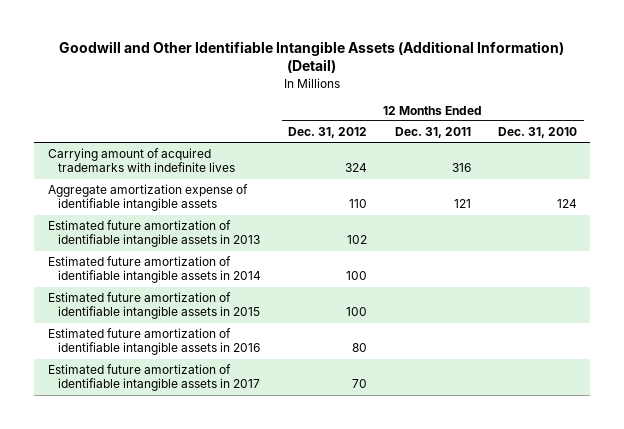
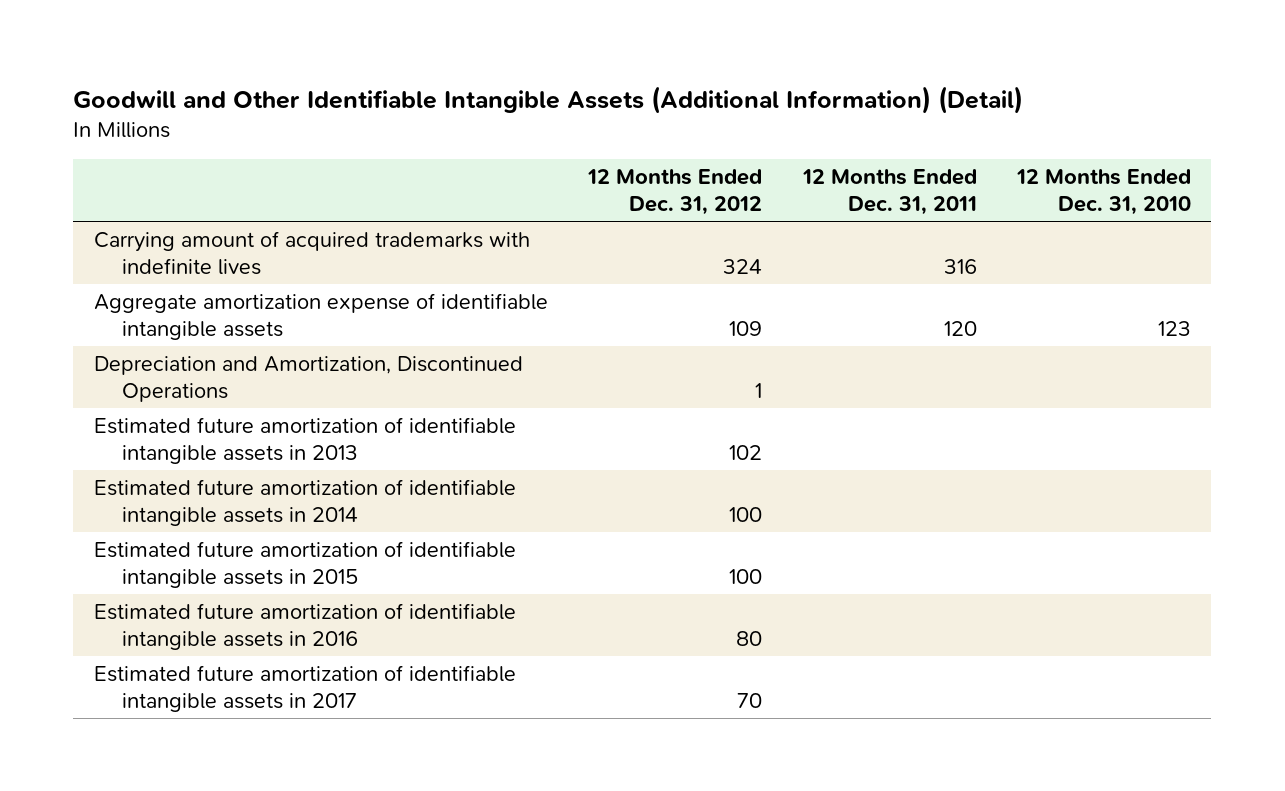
[349,199,368,209] 110 -> [729,321,763,337] 109
[453,199,471,209] 121 -> [943,321,977,337] 120
[556,199,577,209] 124 -> [1158,321,1192,337] 123
none -> [93,355,523,403] Depreciation and Amortization, Discontinued Operations

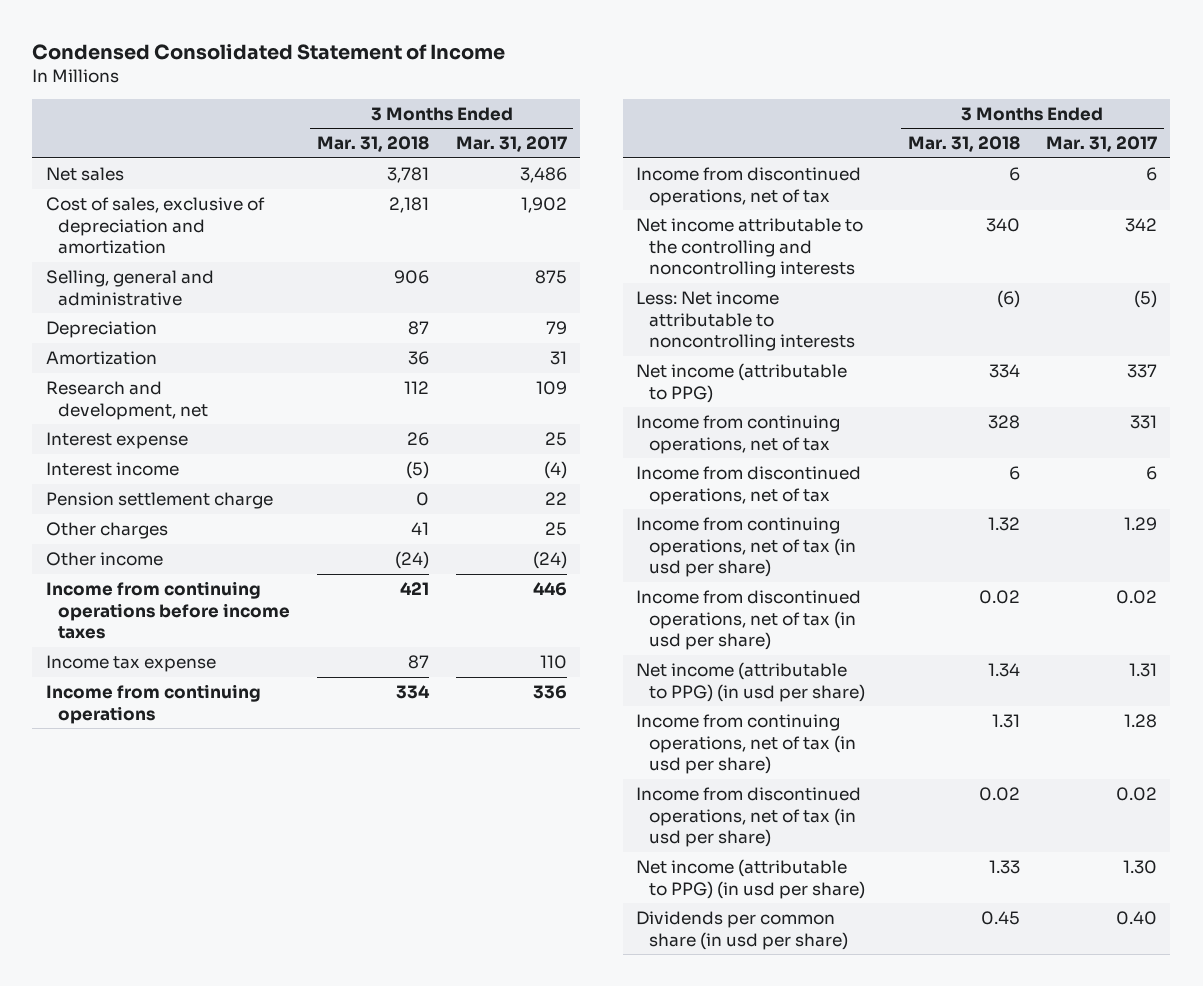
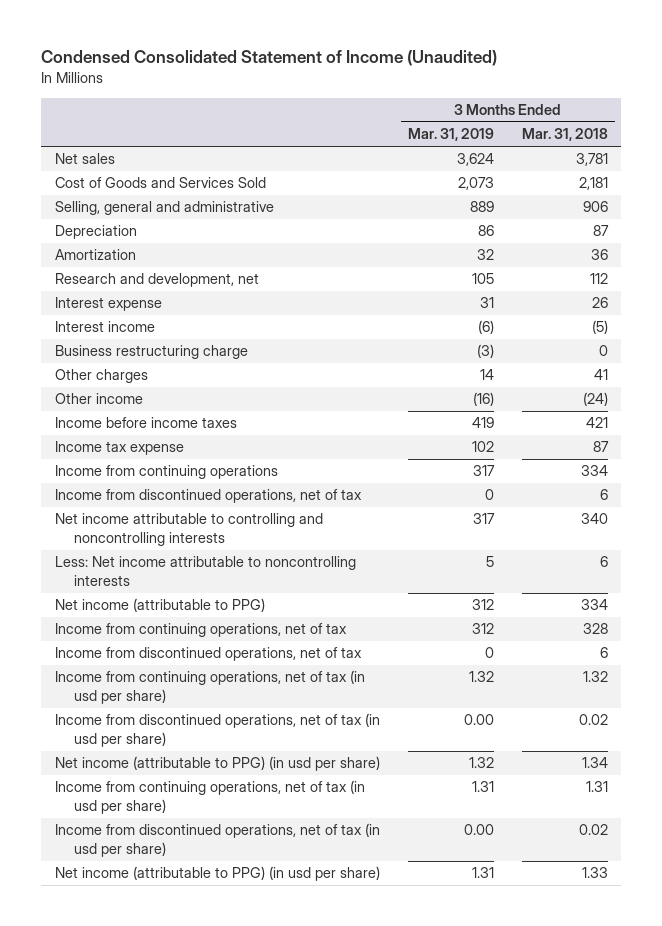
[32,43,506,60] Condensed Consolidated Statement of Income -> [40,50,497,67] Condensed Consolidated Statement of Income (Unaudited)
[455,136,567,153] Mar. 31, 2017 -> none
none -> [407,128,494,142] Mar. 31, 2019
[45,197,265,255] Cost of sales, exclusive of depreciation and amortization -> [54,177,266,189] Cost of Goods and Services Sold
[45,492,273,510] Pension settlement charge -> none
none -> [54,345,248,360] Business restructuring charge
[45,581,291,640] Income from continuing operations before income taxes -> [54,417,237,429] Income before income taxes
[635,218,863,279] Net income attributable to the controlling and noncontrolling interests -> [54,513,323,547] Net income attributable to controlling and noncontrolling interests
[996,290,1020,309] (6) -> [599,556,608,568] 6
[635,911,848,950] Dividends per common share (in usd per share) -> none

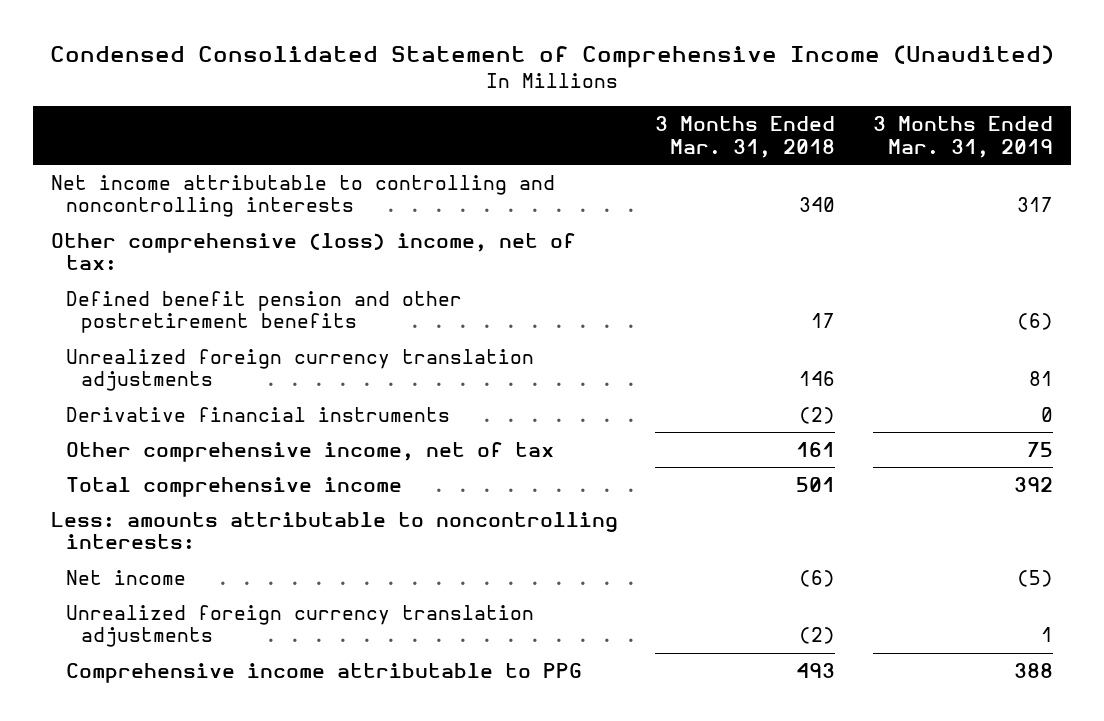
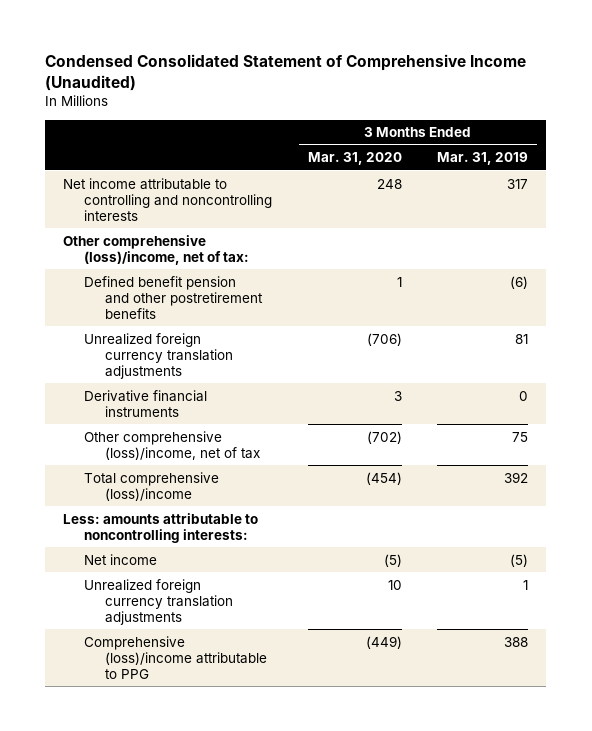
[655,116,836,158] 3 Months Ended Mar. 31, 2018 -> none
none -> [307,152,402,166] Mar. 31, 2020
[51,232,577,271] Other comprehensive (loss) income, net of tax: -> [63,234,250,265] Other comprehensive (loss)/income, net of tax:
[66,441,555,462] Other comprehensive income, net of tax -> [84,430,261,460] Other comprehensive (loss)/income, net of tax
[66,476,403,497] Total comprehensive income -> [84,471,220,501] Total comprehensive (loss)/income
[66,662,583,683] Comprehensive income attributable to PPG -> [84,635,268,679] Comprehensive (loss)/income attributable to PPG

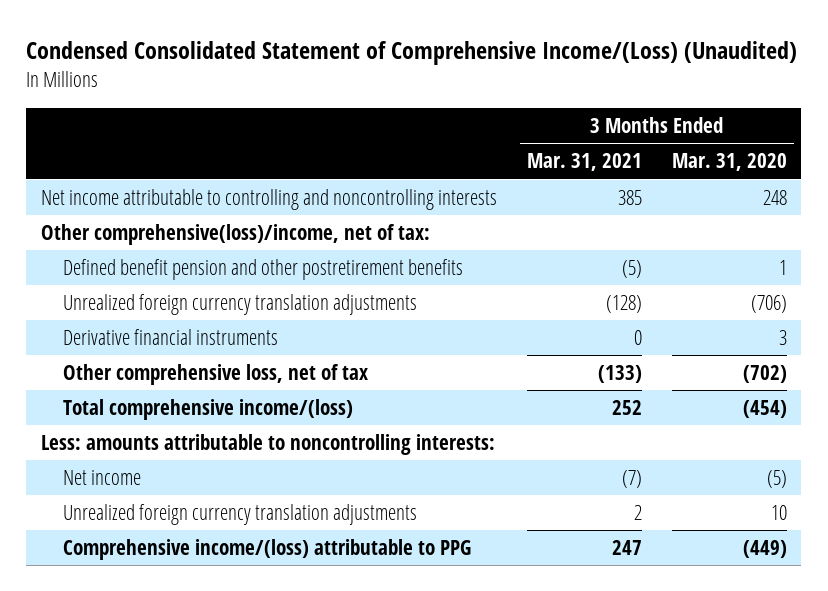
[45,53,527,91] Condensed Consolidated Statement of Comprehensive Income (Unaudited) -> [26,40,798,65] Condensed Consolidated Statement of Comprehensive Income/(Loss) (Unaudited)
[437,152,529,166] Mar. 31, 2019 -> none
none -> [526,153,642,172] Mar. 31, 2021
[63,234,250,265] Other comprehensive (loss)/income, net of tax: -> [41,224,431,246] Other comprehensive(loss)/income, net of tax:
[84,430,261,460] Other comprehensive (loss)/income, net of tax -> [63,364,369,386] Other comprehensive loss, net of tax
[84,471,220,501] Total comprehensive (loss)/income -> [63,399,354,421] Total comprehensive income/(loss)
[84,635,268,679] Comprehensive (loss)/income attributable to PPG -> [63,539,472,561] Comprehensive income/(loss) attributable to PPG

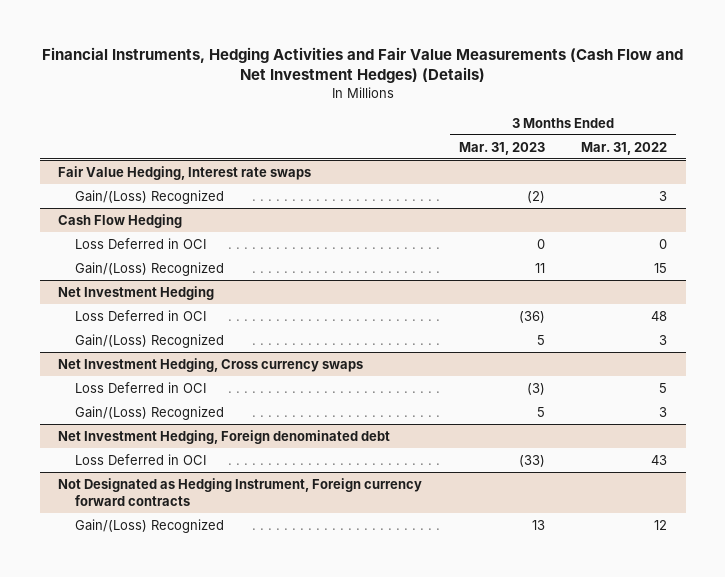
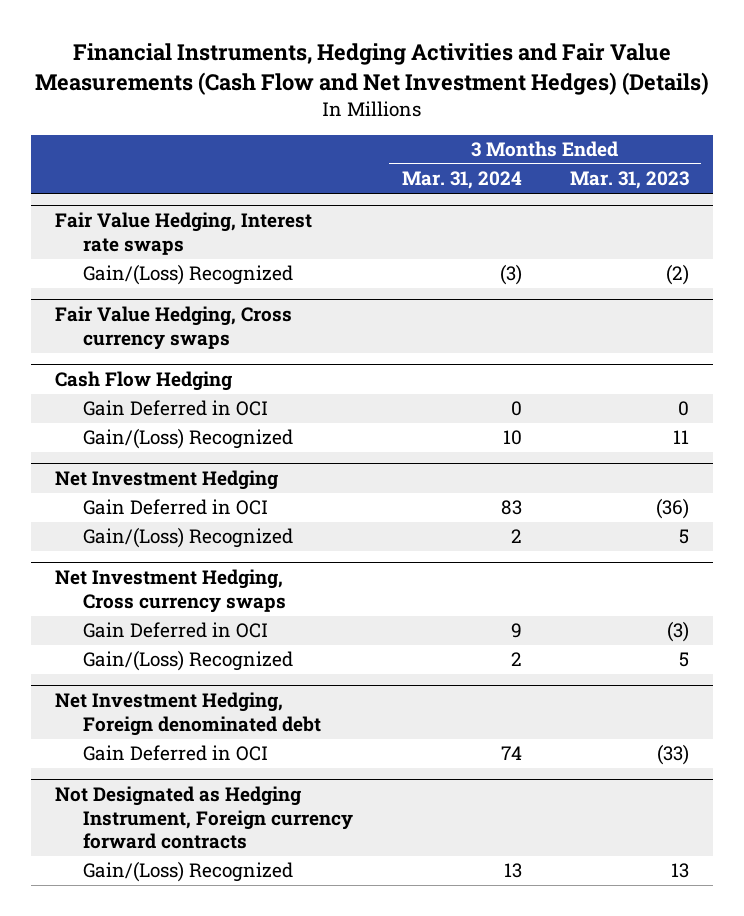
[581,141,668,155] Mar. 31, 2022 -> none
none -> [401,171,522,190] Mar. 31, 2024
none -> [54,306,292,350] Fair Value Hedging, Cross currency swaps
[74,237,206,249] Loss Deferred in OCI -> [83,400,269,417] Gain Deferred in OCI
[74,309,206,321] Loss Deferred in OCI -> [83,499,269,516] Gain Deferred in OCI
[74,381,206,393] Loss Deferred in OCI -> [83,622,269,639] Gain Deferred in OCI
[74,453,206,465] Loss Deferred in OCI -> [83,745,269,762] Gain Deferred in OCI

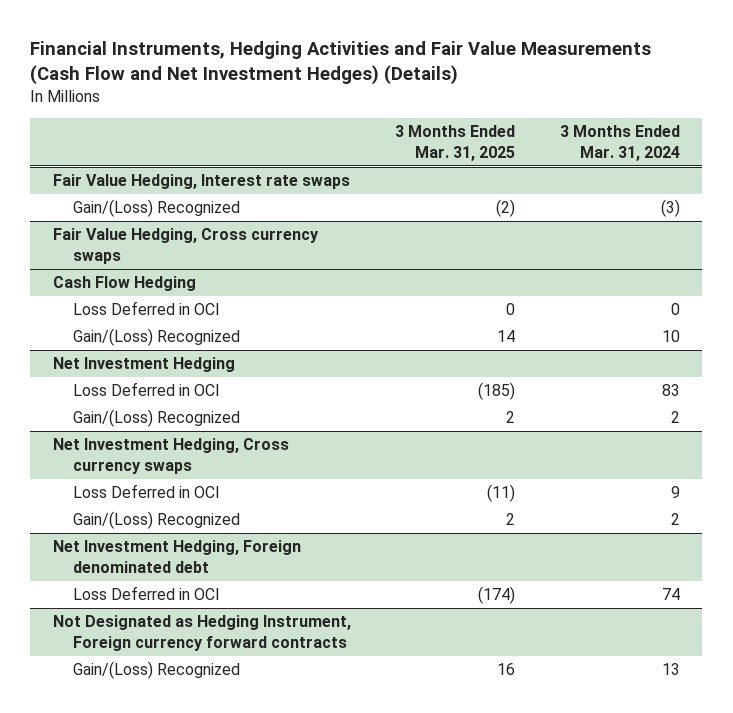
[569,171,689,190] Mar. 31, 2023 -> none
none -> [395,125,516,161] 3 Months Ended Mar. 31, 2025
[83,400,269,417] Gain Deferred in OCI -> [72,301,220,316] Loss Deferred in OCI
[83,499,269,516] Gain Deferred in OCI -> [72,382,220,397] Loss Deferred in OCI
[83,622,269,639] Gain Deferred in OCI -> [72,484,220,499] Loss Deferred in OCI
[83,745,269,762] Gain Deferred in OCI -> [72,586,220,601] Loss Deferred in OCI

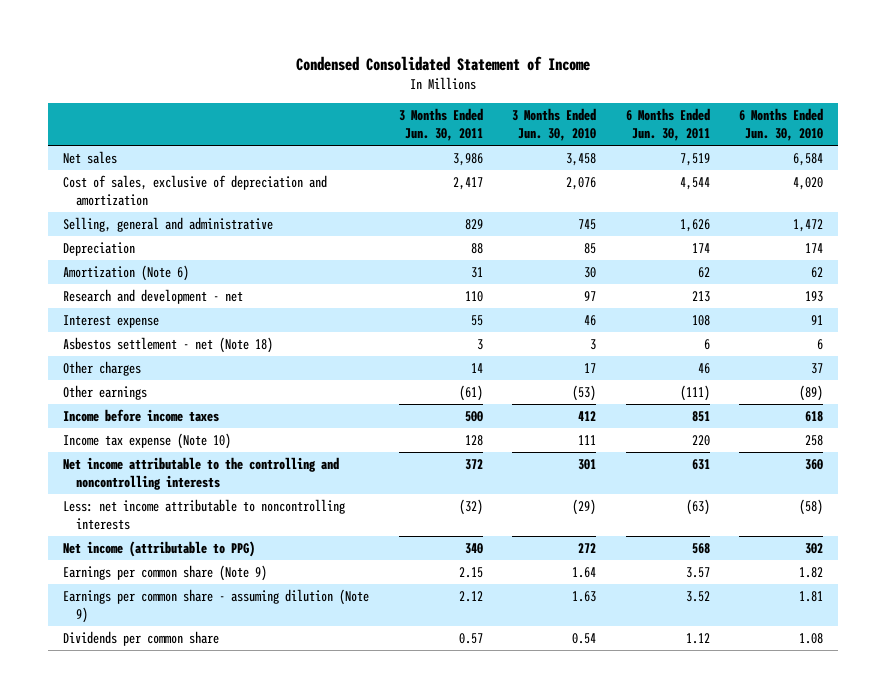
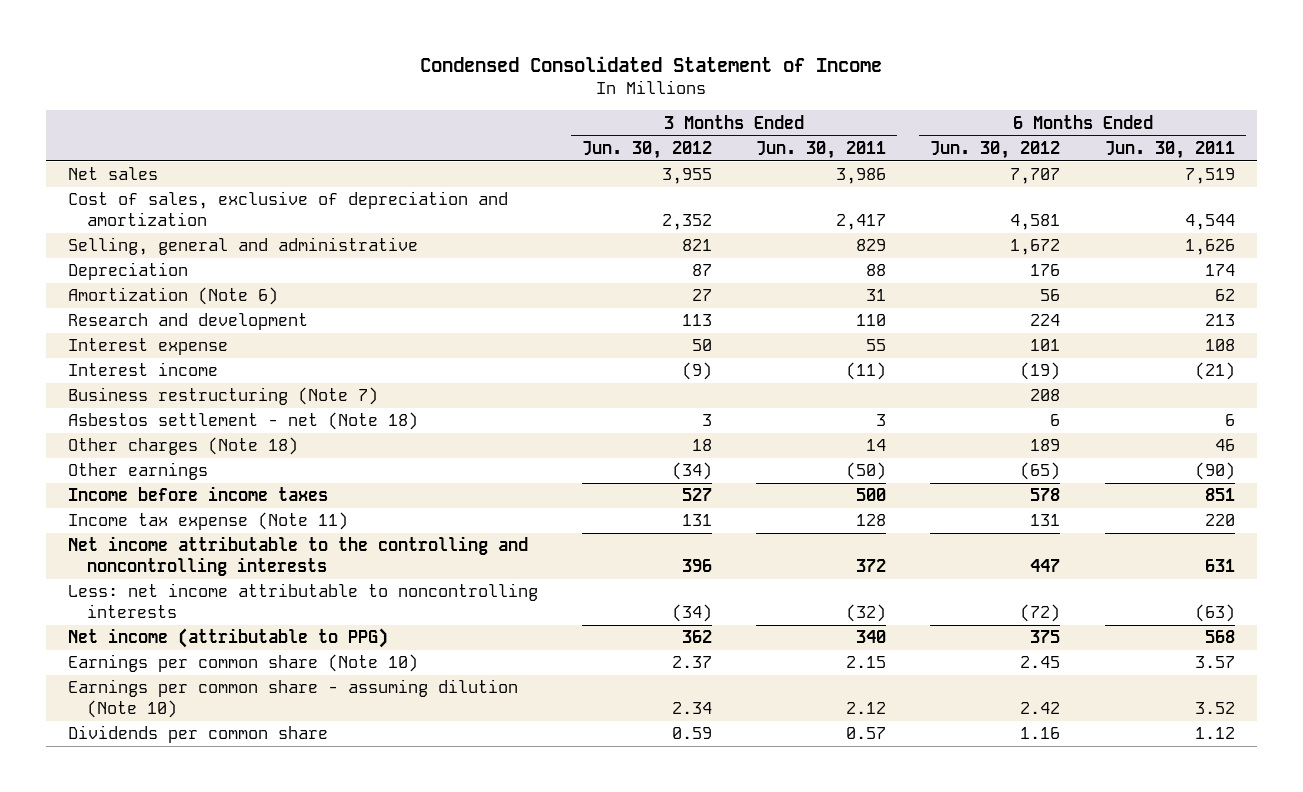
[512,108,597,142] 3 Months Ended Jun. 30, 2010 -> none
[739,108,824,142] 6 Months Ended Jun. 30, 2010 -> none
none -> [582,140,713,159] Jun. 30, 2012
none -> [930,140,1061,159] Jun. 30, 2012
[62,288,243,304] Research and development - net -> [68,313,309,331] Research and development
none -> [68,362,219,377] Interest income
none -> [68,387,379,406] Business restructuring (Note 7)
[62,360,141,376] Other charges -> [68,437,299,456] Other charges (Note 18)
[458,384,483,401] (61) -> [846,462,887,481] (50)
[679,384,710,401] (111) -> [1194,462,1235,481] (90)
[62,432,231,449] Income tax expense (Note 10) -> [68,512,349,531] Income tax expense (Note 11)
[62,564,267,581] Earnings per common share (Note 9) -> [68,654,419,673] Earnings per common share (Note 10)
[62,588,369,623] Earnings per common share - assuming dilution (Note 9) -> [68,679,519,718] Earnings per common share - assuming dilution (Note 10)

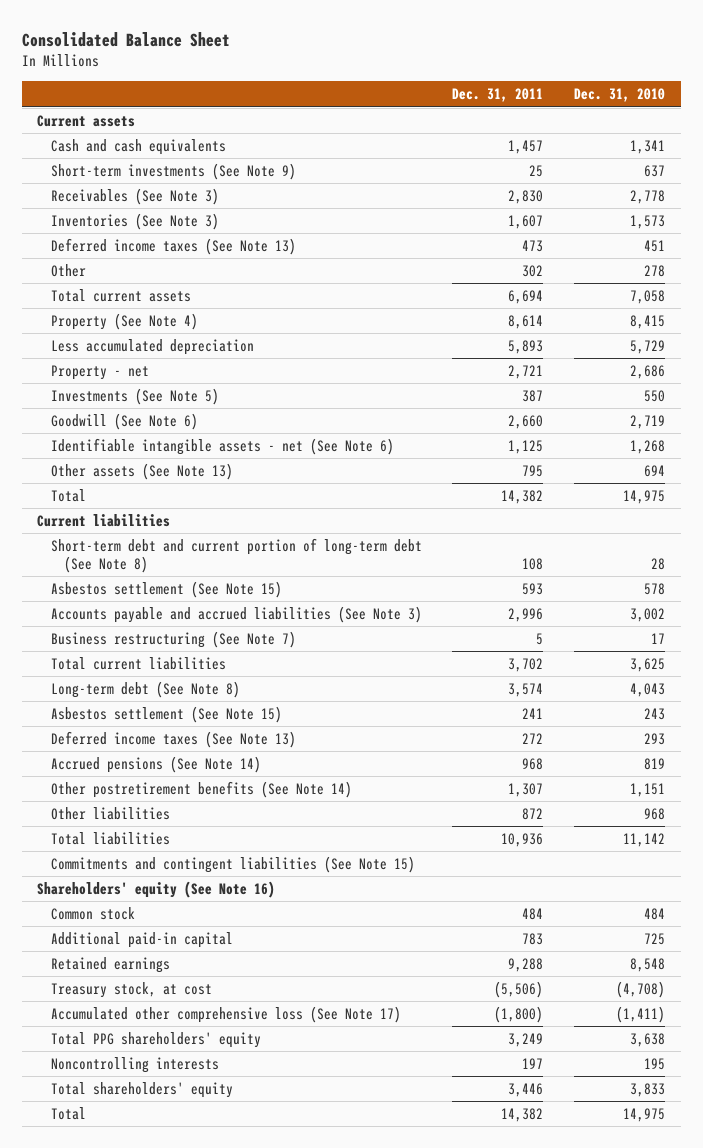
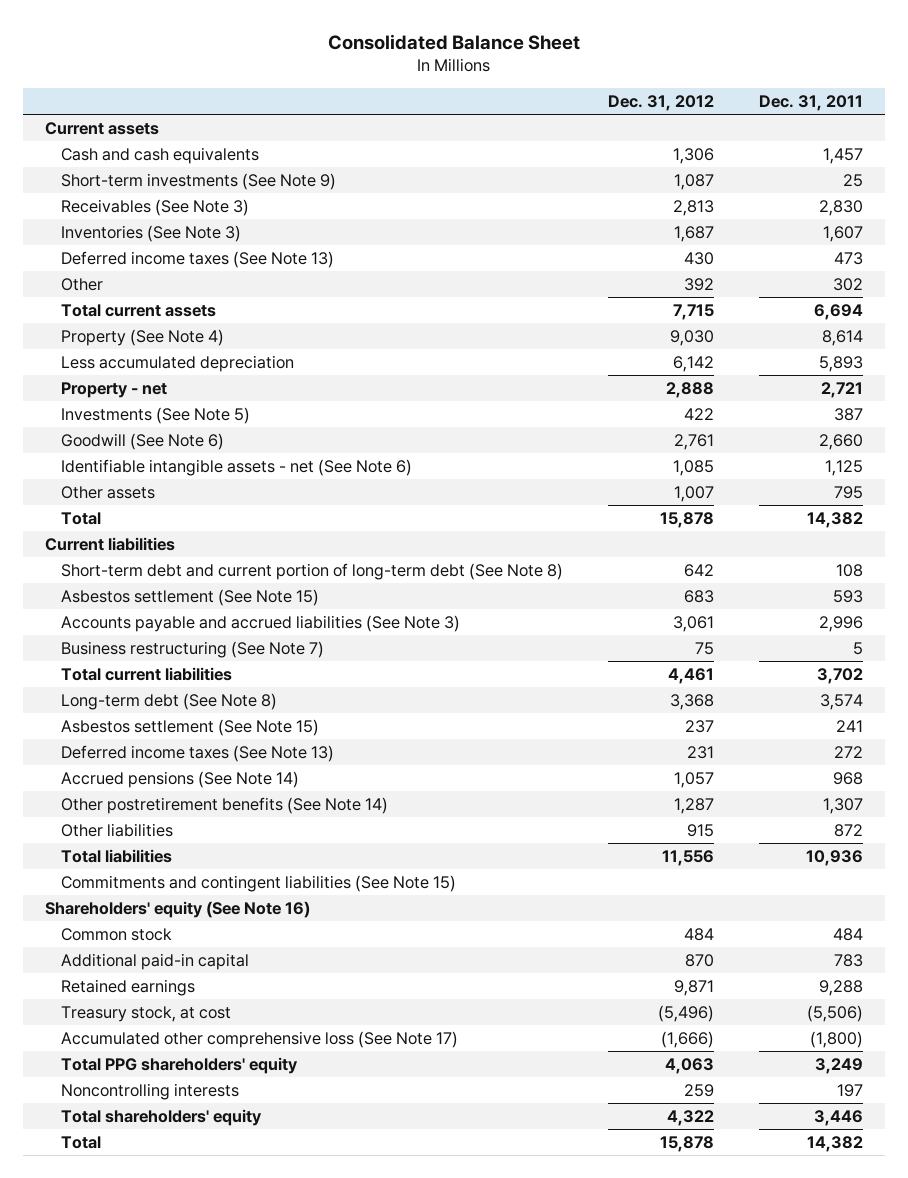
[574,88,666,103] Dec. 31, 2010 -> none
none -> [607,94,714,111] Dec. 31, 2012
[50,463,233,481] Other assets (See Note 13) -> [60,485,155,499] Other assets

